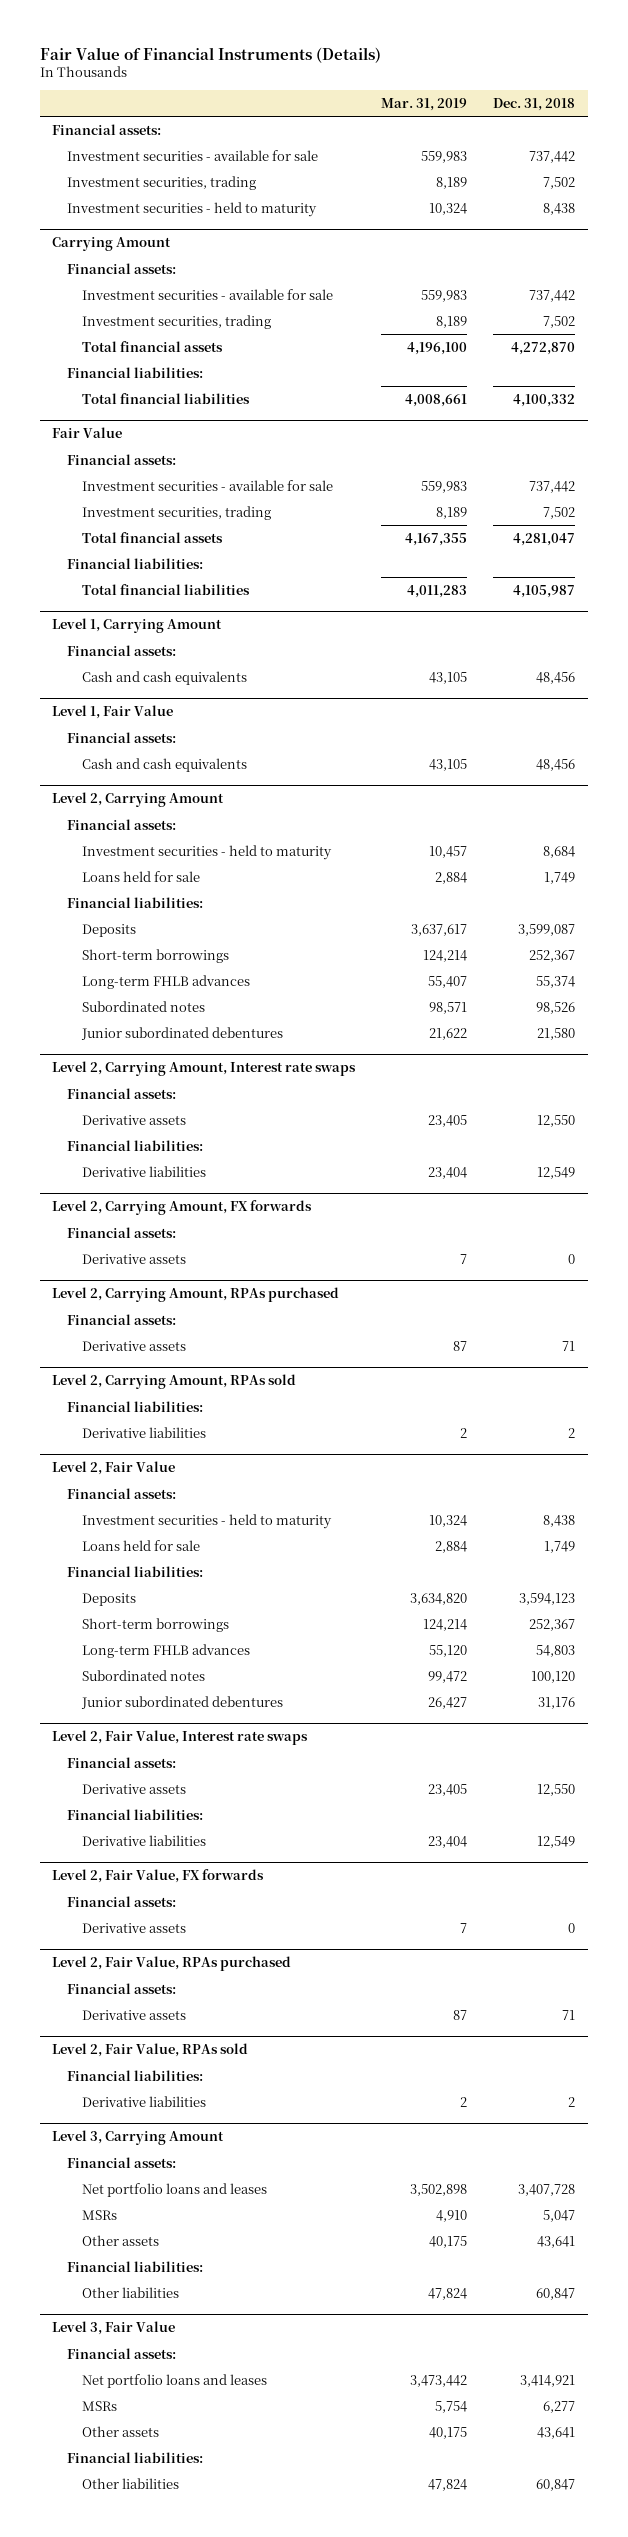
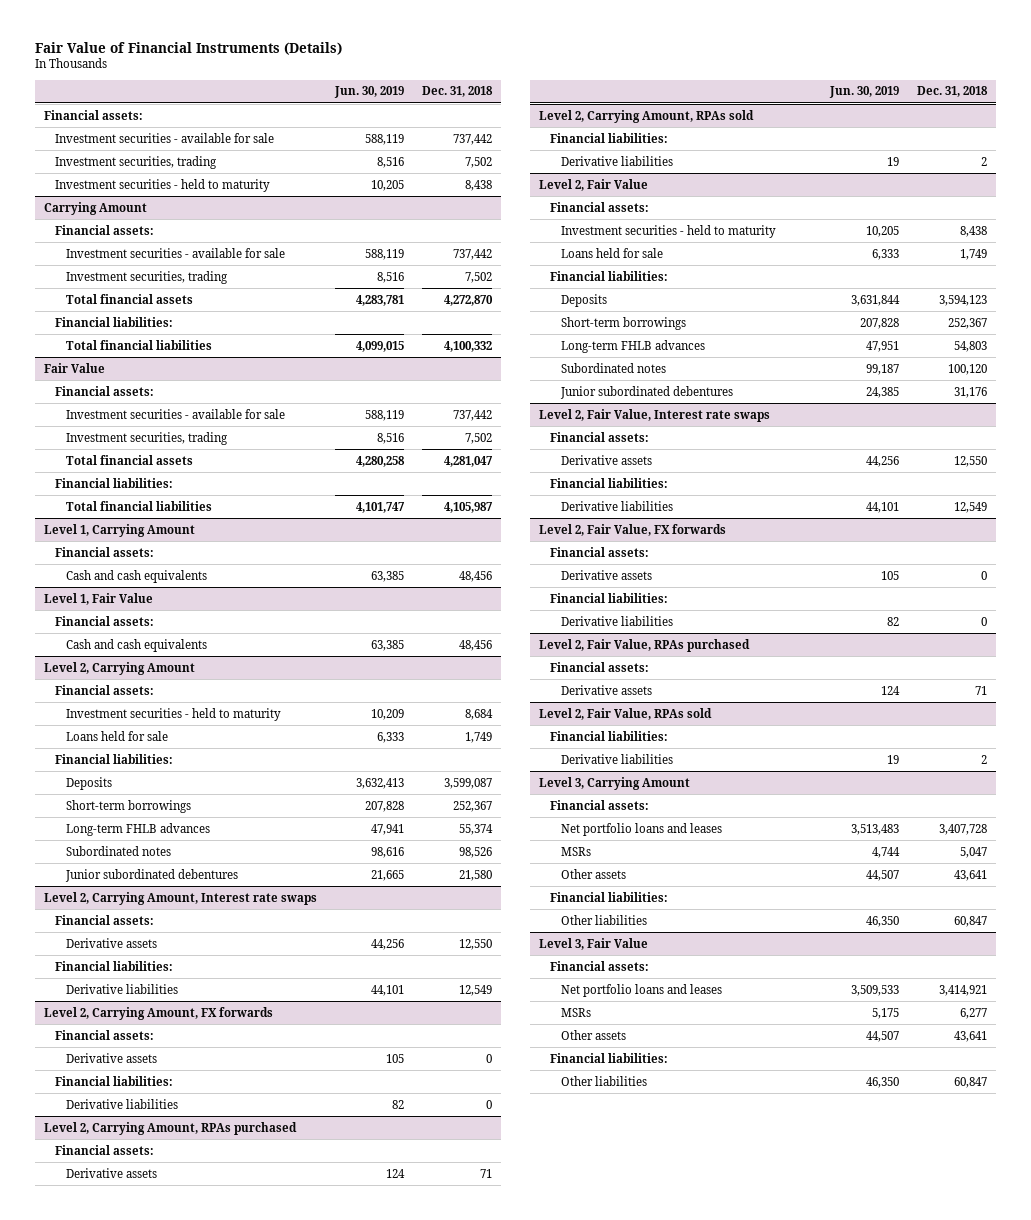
[381,98,468,112] Mar. 31, 2019 -> none
none -> [334,86,405,99] Jun. 30, 2019
none -> [55,1075,174,1086] Financial liabilities:
none -> [66,1098,179,1109] Derivative liabilities
none -> [550,592,669,603] Financial liabilities:
none -> [561,615,674,626] Derivative liabilities

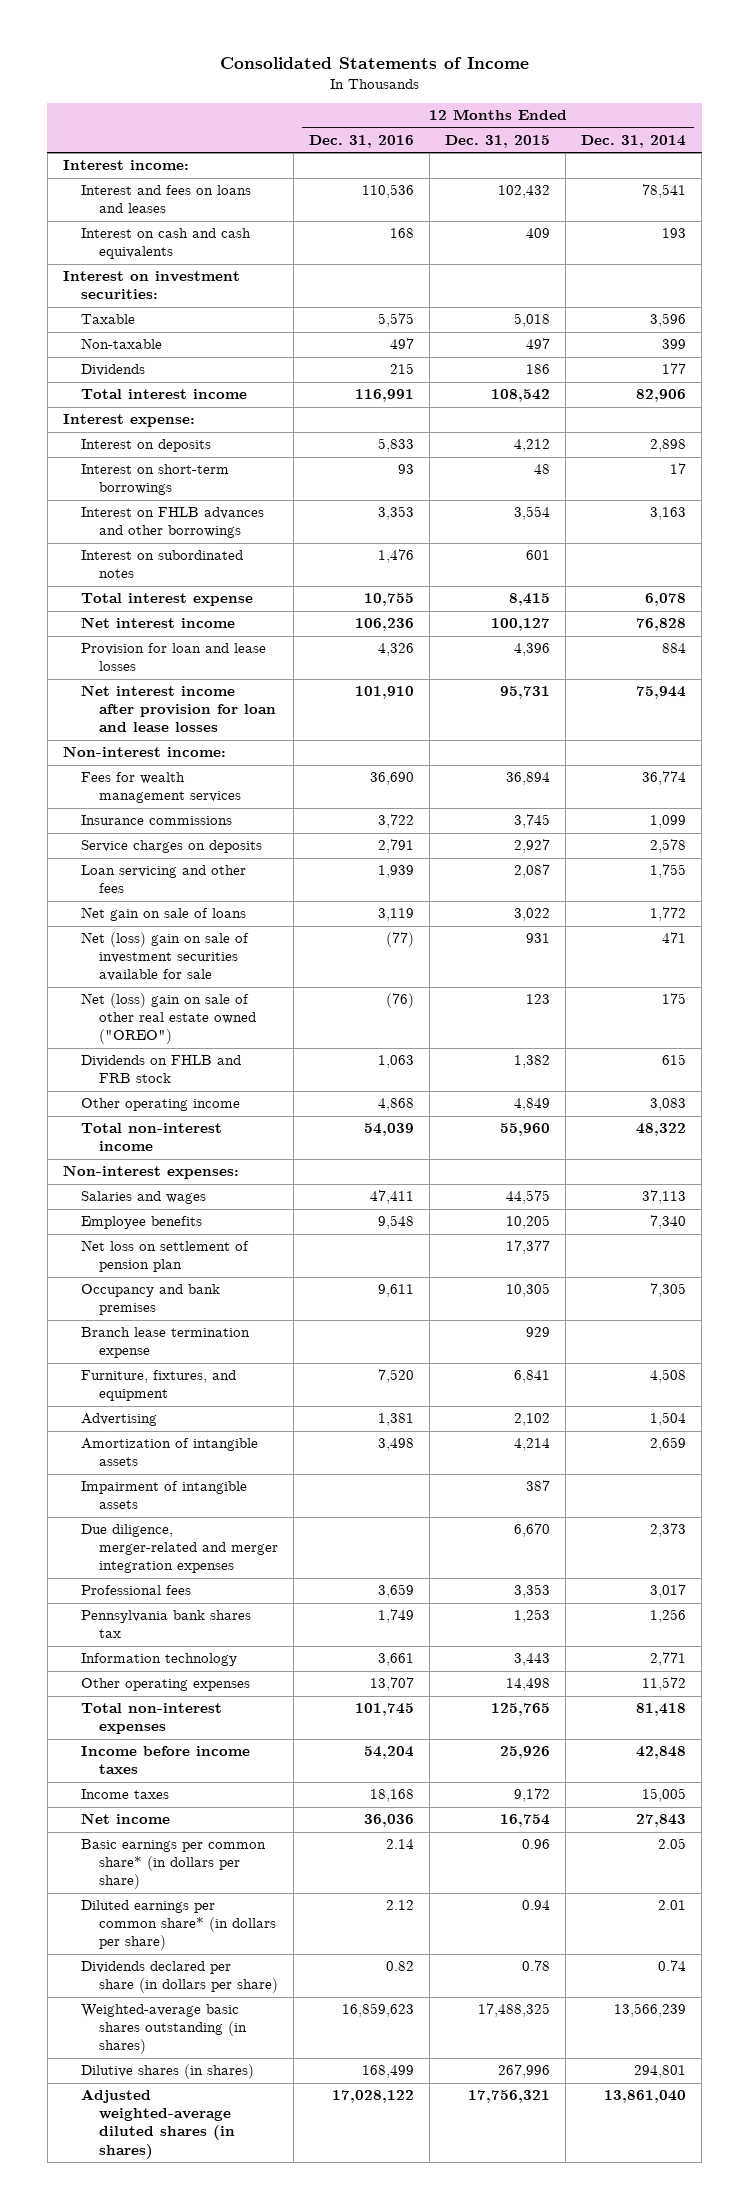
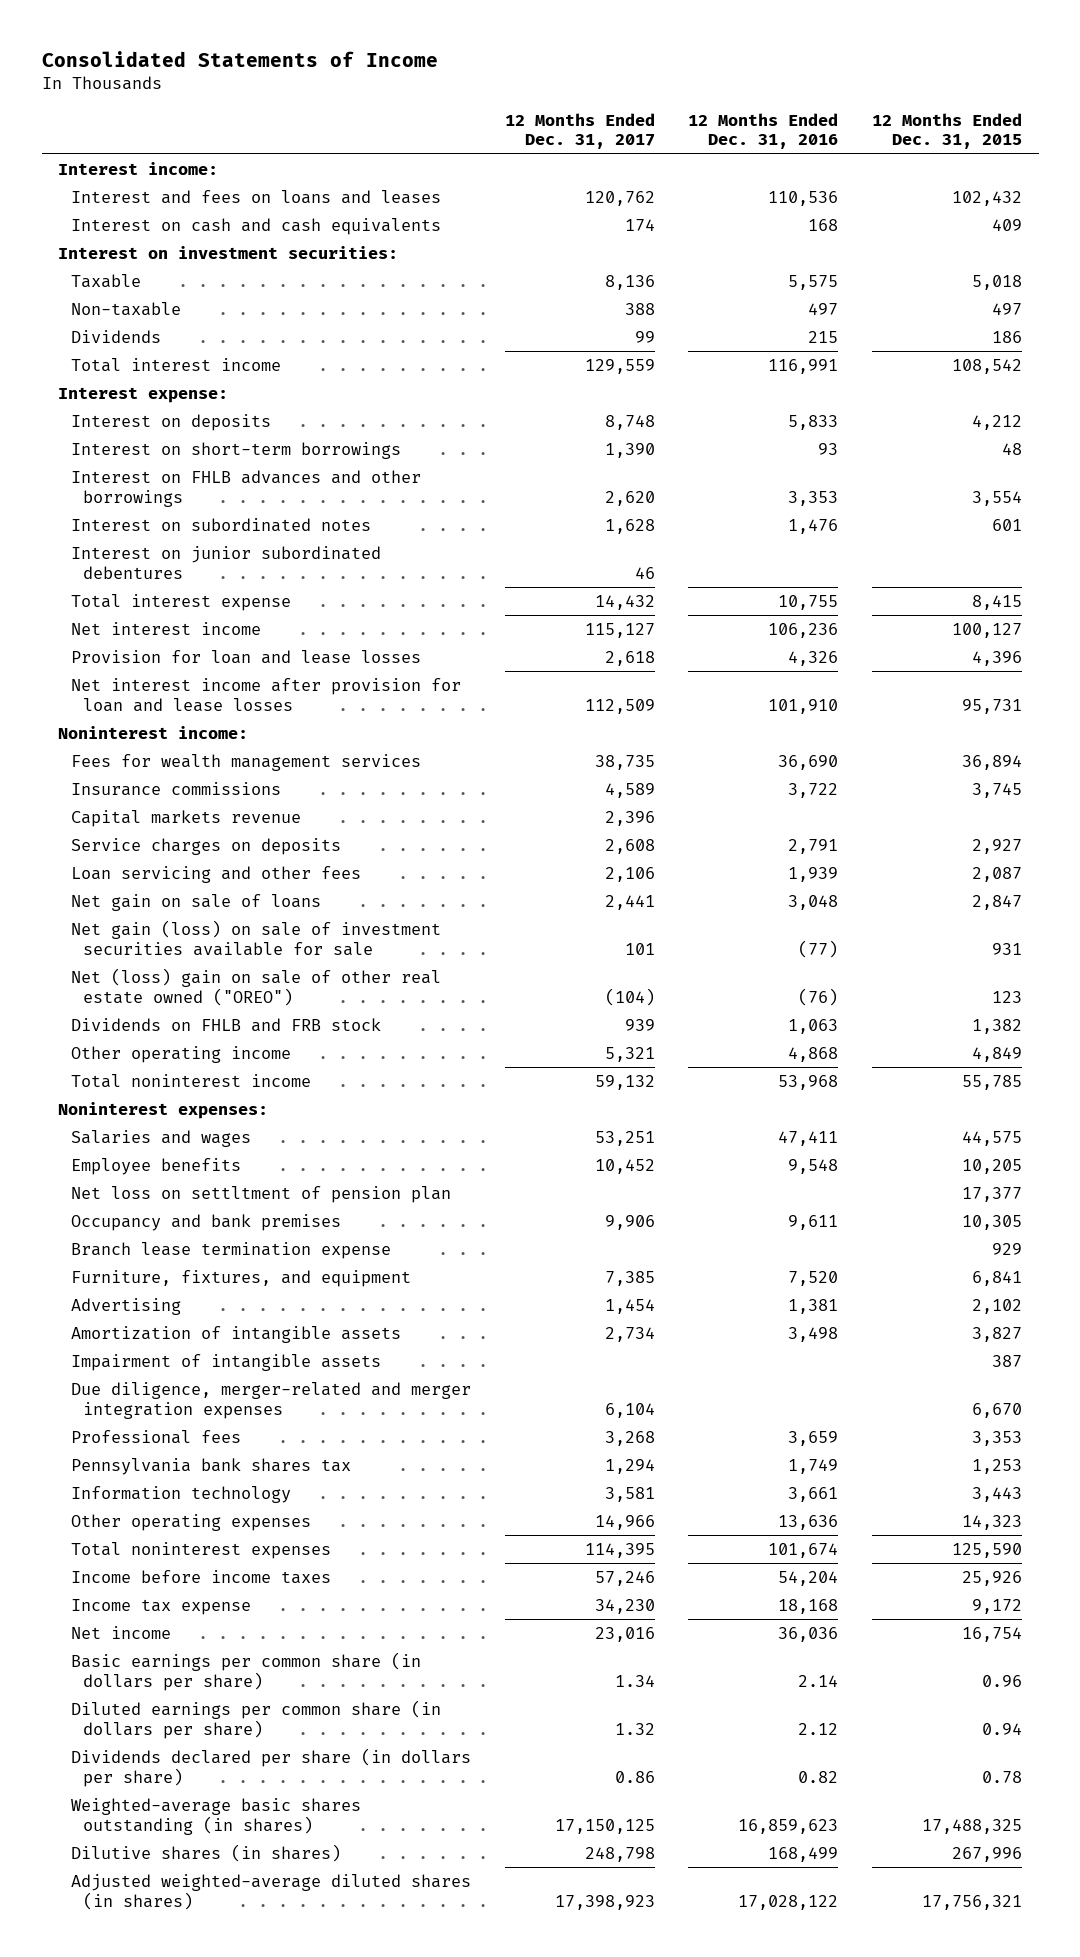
[581,134,687,148] Dec. 31, 2014 -> none
none -> [504,112,655,150] 12 Months Ended Dec. 31, 2017
none -> [70,545,381,579] Interest on junior subordinated debentures
[62,746,226,758] Non-interest income: -> [58,725,249,739] Noninterest income:
none -> [70,809,301,827] Capital markets revenue
[378,908,415,922] 3,119 -> [788,894,839,910] 3,048
[514,908,551,922] 3,022 -> [971,894,1022,910] 2,847
[81,932,250,982] Net (loss) gain on sale of investment securities available for sale -> [70,919,441,956] Net gain (loss) on sale of investment securities available for sale
[81,1123,223,1152] Total non-interest income -> [70,1073,311,1088] Total noninterest income
[364,1123,415,1137] 54,039 -> [778,1074,839,1090] 53,968
[500,1123,551,1137] 55,960 -> [961,1074,1022,1090] 55,785
[62,1165,239,1180] Non-interest expenses: -> [58,1101,269,1119] Noninterest expenses:
[81,1240,250,1273] Net loss on settlement of pension plan -> [70,1185,451,1203] Net loss on settltment of pension plan
[514,1438,551,1452] 4,214 -> [971,1326,1022,1342] 3,827
[370,1677,415,1692] 13,707 -> [778,1514,839,1530] 13,636
[506,1678,551,1692] 14,498 -> [961,1514,1022,1530] 14,323
[81,1703,223,1735] Total non-interest expenses -> [70,1541,331,1559] Total noninterest expenses
[355,1703,415,1717] 101,745 -> [768,1542,839,1558] 101,674
[491,1703,551,1717] 125,765 -> [951,1542,1022,1558] 125,590
[81,1789,170,1800] Income taxes -> [70,1598,251,1615] Income tax expense
[81,1839,267,1890] Basic earnings per common share* (in dollars per share) -> [70,1651,421,1691] Basic earnings per common share (in dollars per share)
[81,1900,277,1951] Diluted earnings per common share* (in dollars per share) -> [70,1699,441,1739] Diluted earnings per common share (in dollars per share)

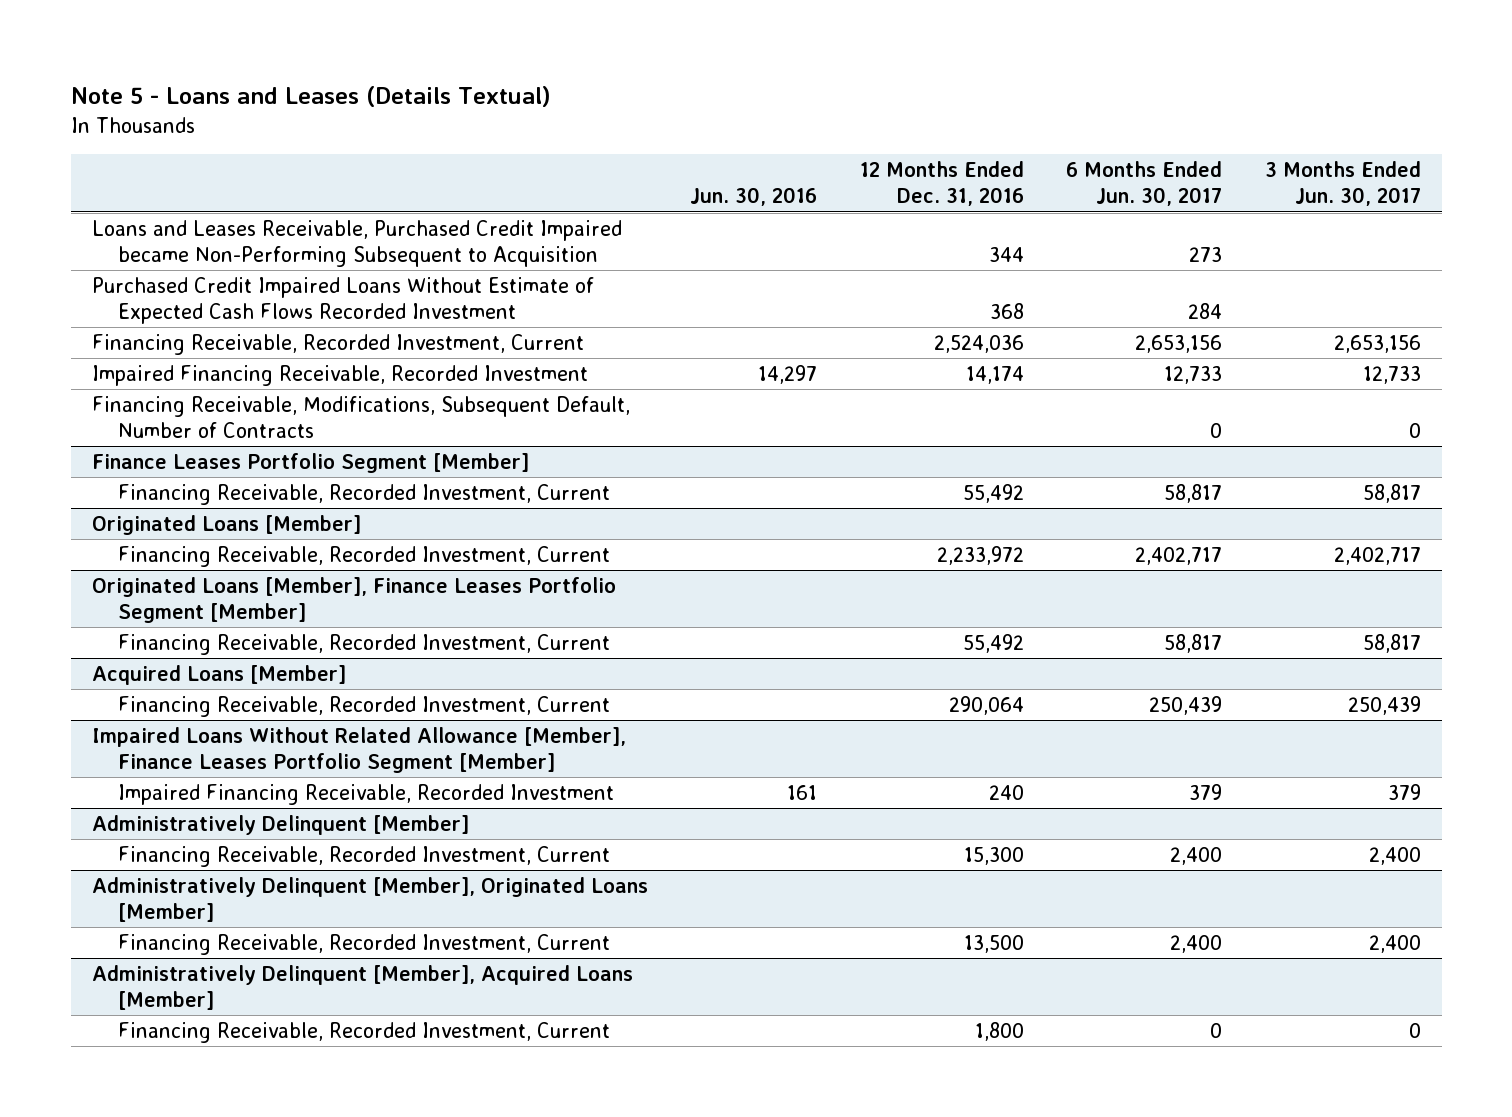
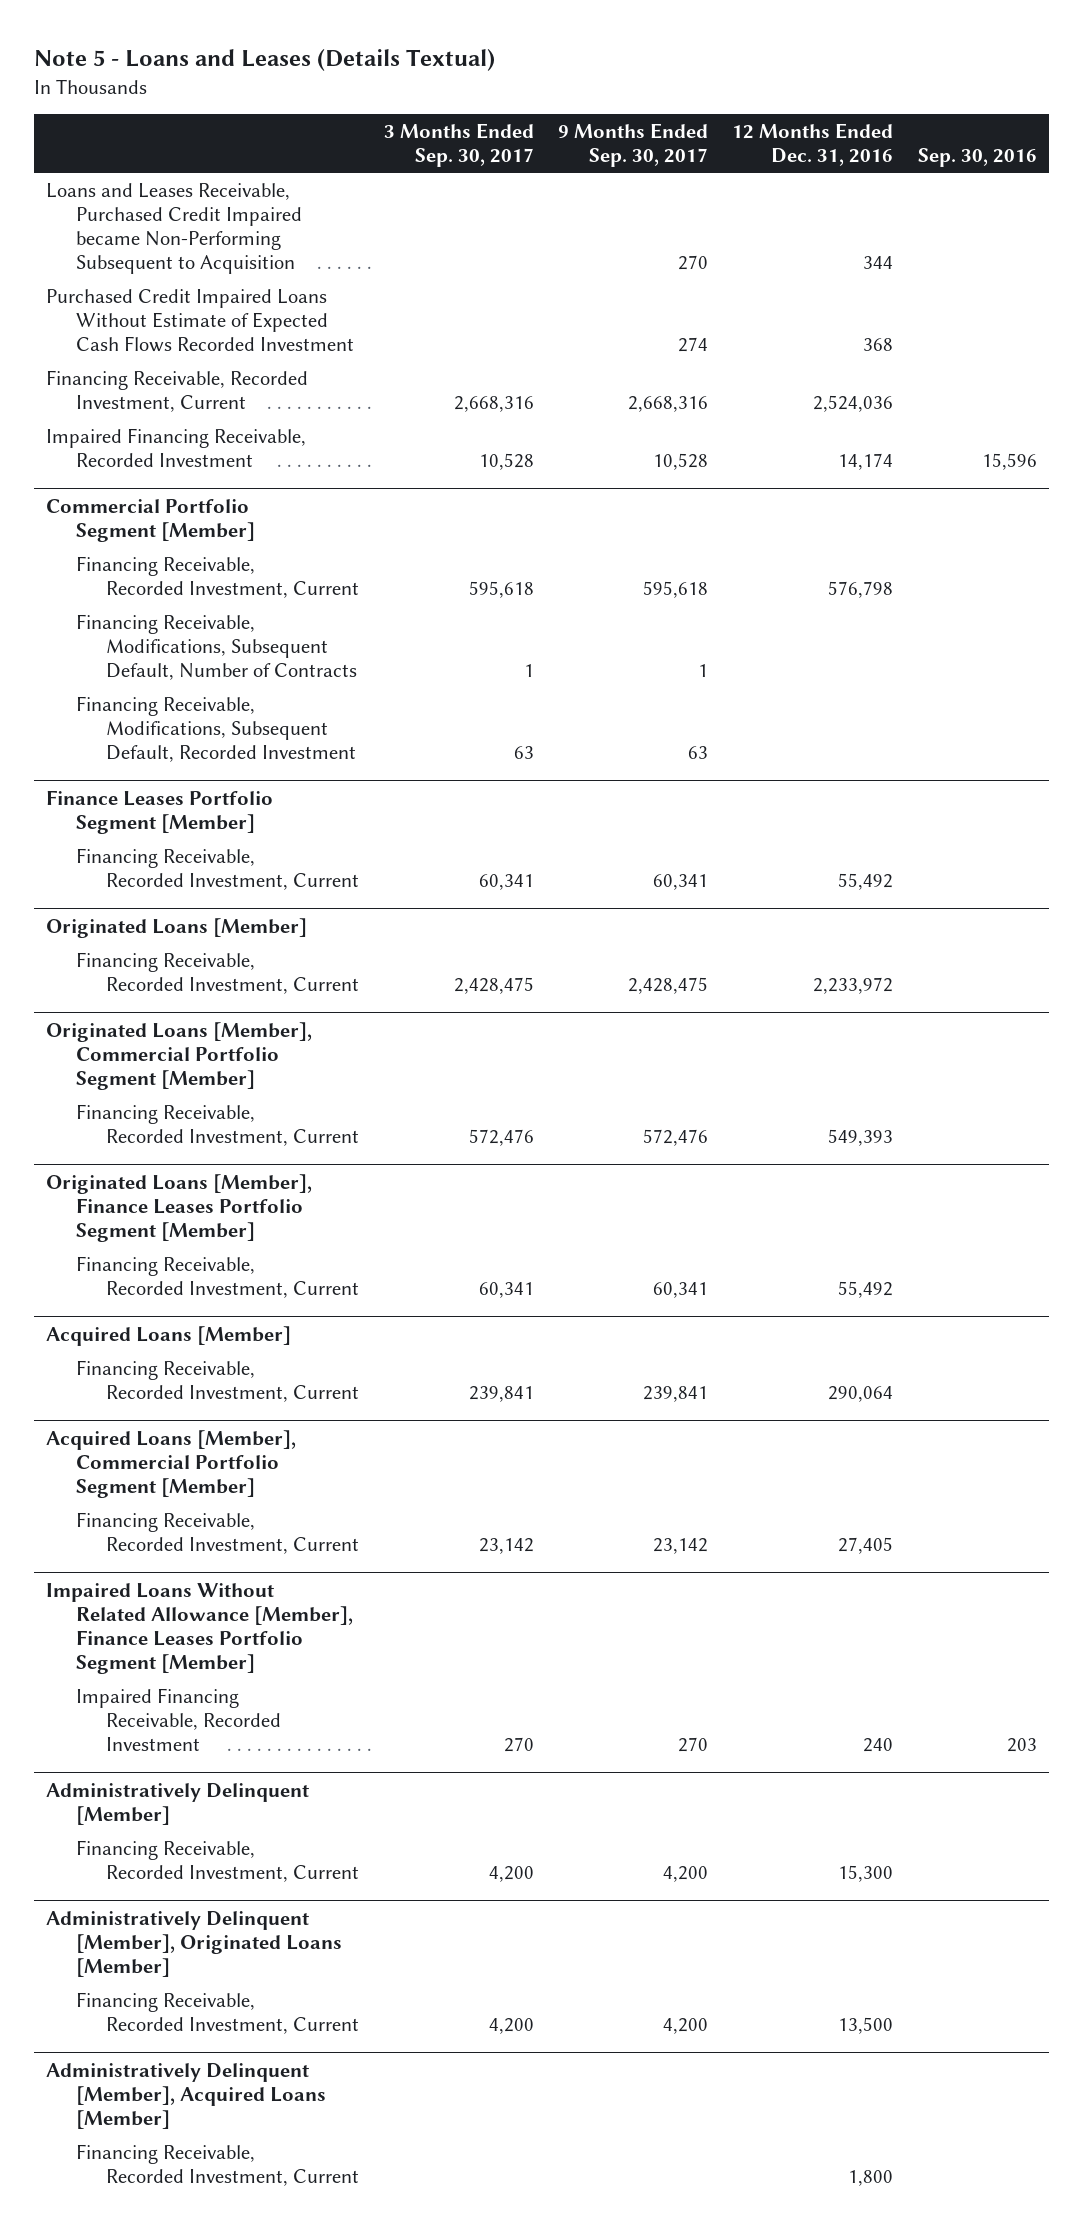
[690,187,818,207] Jun. 30, 2016 -> none
[1066,161,1223,207] 6 Months Ended Jun. 30, 2017 -> none
[1264,161,1421,207] 3 Months Ended Jun. 30, 2017 -> none
none -> [383,122,534,167] 3 Months Ended Sep. 30, 2017
none -> [558,122,709,167] 9 Months Ended Sep. 30, 2017
none -> [917,147,1037,167] Sep. 30, 2016
none -> [45,498,256,542] Commercial Portfolio Segment [Member]
none -> [76,555,360,598] Financing Receivable, Recorded Investment, Current
none -> [76,695,357,762] Financing Receivable, Modifications, Subsequent Default, Recorded Investment
none -> [45,1021,312,1090] Originated Loans [Member], Commercial Portfolio Segment [Member]
none -> [76,1103,360,1146] Financing Receivable, Recorded Investment, Current
none -> [45,1429,296,1498] Acquired Loans [Member], Commercial Portfolio Segment [Member]
none -> [76,1511,360,1554] Financing Receivable, Recorded Investment, Current

